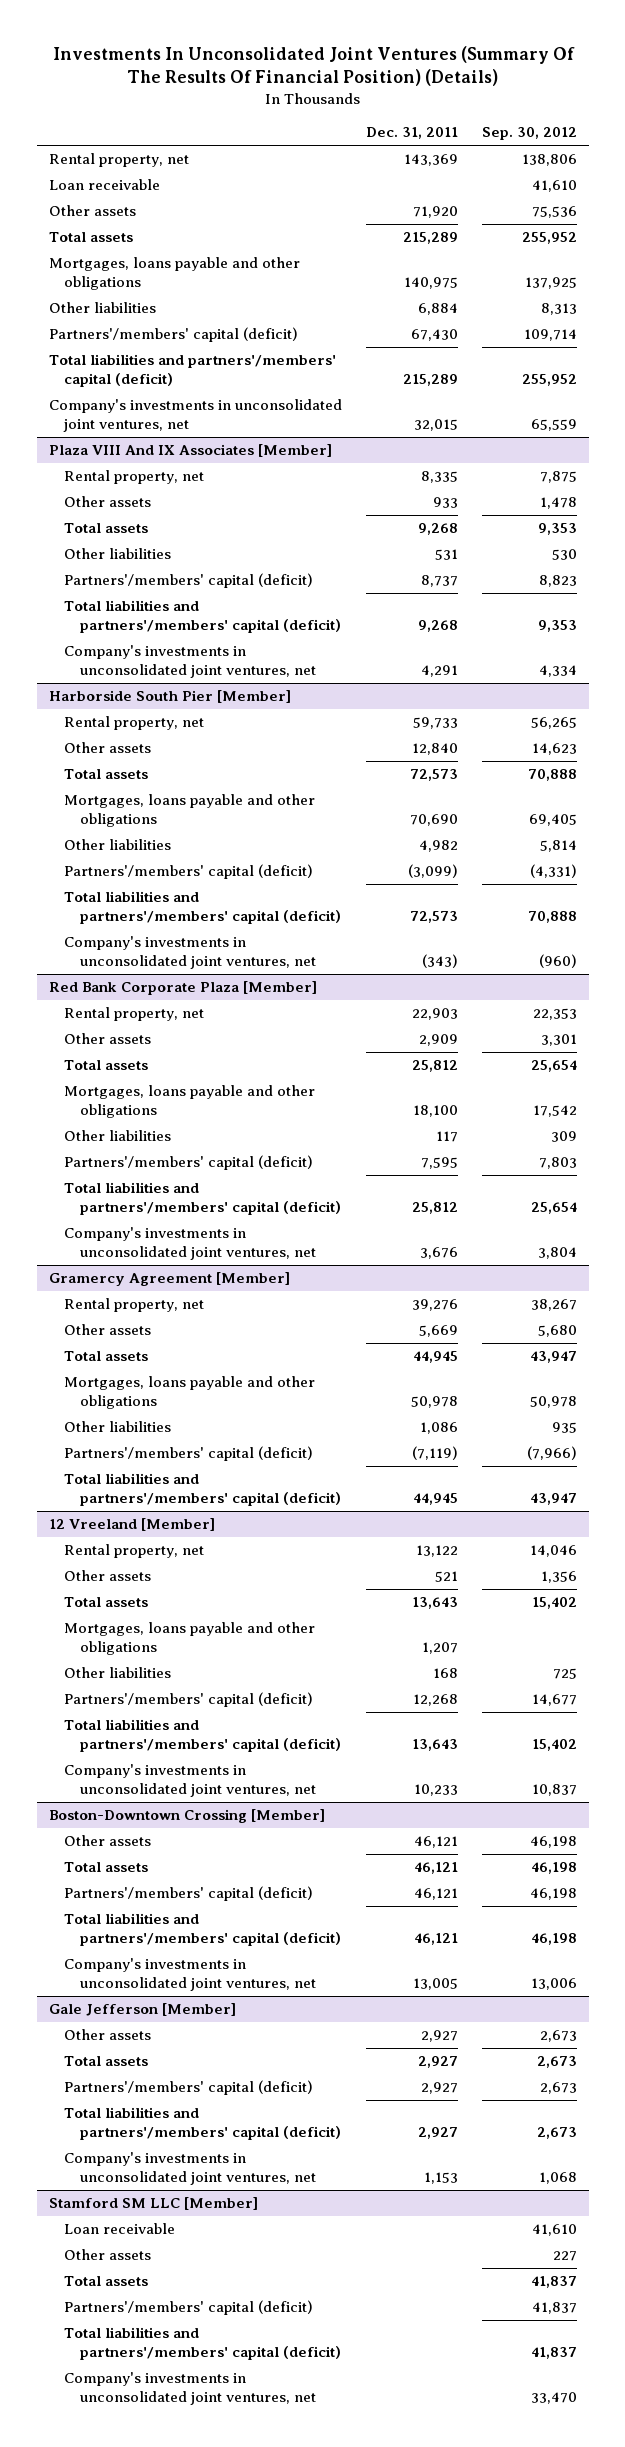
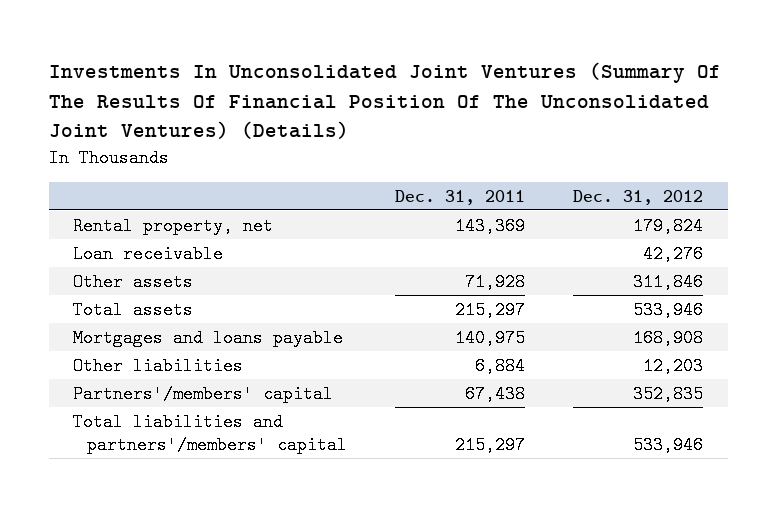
[52,46,575,87] Investments In Unconsolidated Joint Ventures (Summary Of The Results Of Financial Position) (Details) -> [48,62,721,140] Investments In Unconsolidated Joint Ventures (Summary Of The Results Of Financial Position Of The Unconsolidated Joint Ventures) (Details)
[481,127,577,141] Sep. 30, 2012 -> none
none -> [573,189,704,205] Dec. 31, 2012
[412,206,458,219] 71,920 -> [465,272,526,291] 71,928
[402,232,458,245] 215,289 -> [455,300,526,319] 215,297
[48,257,300,291] Mortgages, loans payable and other obligations -> [72,328,343,347] Mortgages and loans payable
[48,399,342,433] Company's investments in unconsolidated joint ventures, net -> none
[48,444,332,458] Plaza VIII And IX Associates [Member] -> none
[64,470,205,485] Rental property, net -> none
[64,496,152,508] Other assets -> none
[64,523,149,534] Total assets -> none
[64,548,172,560] Other liabilities -> none
[64,573,314,589] Partners'/members' capital (deficit) -> none
[64,600,341,634] Total liabilities and partners'/members' capital (deficit) -> none
[64,645,316,679] Company's investments in unconsolidated joint ventures, net -> none
[48,690,291,704] Harborside South Pier [Member] -> none
[64,716,205,731] Rental property, net -> none
[64,742,152,754] Other assets -> none
[64,769,149,780] Total assets -> none
[64,794,316,828] Mortgages, loans payable and other obligations -> none
[64,839,172,851] Other liabilities -> none
[64,864,314,880] Partners'/members' capital (deficit) -> none
[64,891,341,925] Total liabilities and partners'/members' capital (deficit) -> none
[64,936,316,970] Company's investments in unconsolidated joint ventures, net -> none
[48,981,317,996] Red Bank Corporate Plaza [Member] -> none
[64,1007,205,1022] Rental property, net -> none
[64,1033,152,1045] Other assets -> none
[64,1060,149,1071] Total assets -> none
[64,1085,316,1119] Mortgages, loans payable and other obligations -> none
[64,1130,172,1142] Other liabilities -> none
[64,1155,314,1171] Partners'/members' capital (deficit) -> none
[64,1182,341,1216] Total liabilities and partners'/members' capital (deficit) -> none
[64,1227,316,1261] Company's investments in unconsolidated joint ventures, net -> none
[48,1272,290,1287] Gramercy Agreement [Member] -> none
[64,1298,205,1313] Rental property, net -> none
[64,1324,152,1336] Other assets -> none
[64,1351,149,1362] Total assets -> none
[64,1376,316,1410] Mortgages, loans payable and other obligations -> none
[64,1421,172,1433] Other liabilities -> none
[64,1446,314,1462] Partners'/members' capital (deficit) -> none
[64,1473,341,1507] Total liabilities and partners'/members' capital (deficit) -> none
[48,1518,215,1532] 12 Vreeland [Member] -> none
[64,1544,205,1559] Rental property, net -> none
[64,1570,152,1582] Other assets -> none
[64,1597,149,1608] Total assets -> none
[64,1622,316,1656] Mortgages, loans payable and other obligations -> none
[64,1667,172,1679] Other liabilities -> none
[64,1692,314,1708] Partners'/members' capital (deficit) -> none
[64,1719,341,1753] Total liabilities and partners'/members' capital (deficit) -> none
[64,1764,316,1798] Company's investments in unconsolidated joint ventures, net -> none
[48,1809,325,1824] Boston-Downtown Crossing [Member] -> none
[64,1835,152,1847] Other assets -> none
[64,1862,149,1873] Total assets -> none
[64,1886,314,1902] Partners'/members' capital (deficit) -> none
[64,1913,341,1947] Total liabilities and partners'/members' capital (deficit) -> none
[64,1958,316,1992] Company's investments in unconsolidated joint ventures, net -> none
[48,2003,236,2017] Gale Jefferson [Member] -> none
[64,2029,152,2041] Other assets -> none
[64,2056,149,2067] Total assets -> none
[64,2080,314,2096] Partners'/members' capital (deficit) -> none
[64,2107,341,2141] Total liabilities and partners'/members' capital (deficit) -> none
[64,2152,316,2186] Company's investments in unconsolidated joint ventures, net -> none
[48,2197,258,2211] Stamford SM LLC [Member] -> none
[64,2223,176,2235] Loan receivable -> none
[64,2249,152,2261] Other assets -> none
[64,2276,149,2287] Total assets -> none
[64,2300,314,2316] Partners'/members' capital (deficit) -> none
[64,2327,341,2361] Total liabilities and partners'/members' capital (deficit) -> none
[64,2372,316,2406] Company's investments in unconsolidated joint ventures, net -> none
[48,327,298,343] Partners'/members' capital (deficit) -> [72,384,333,403] Partners'/members' capital
[410,329,458,342] 67,430 -> [465,384,526,403] 67,438
[48,354,336,388] Total liabilities and partners'/members' capital (deficit) -> [72,412,347,454] Total liabilities and partners'/members' capital
[402,374,458,387] 215,289 -> [455,435,526,454] 215,297

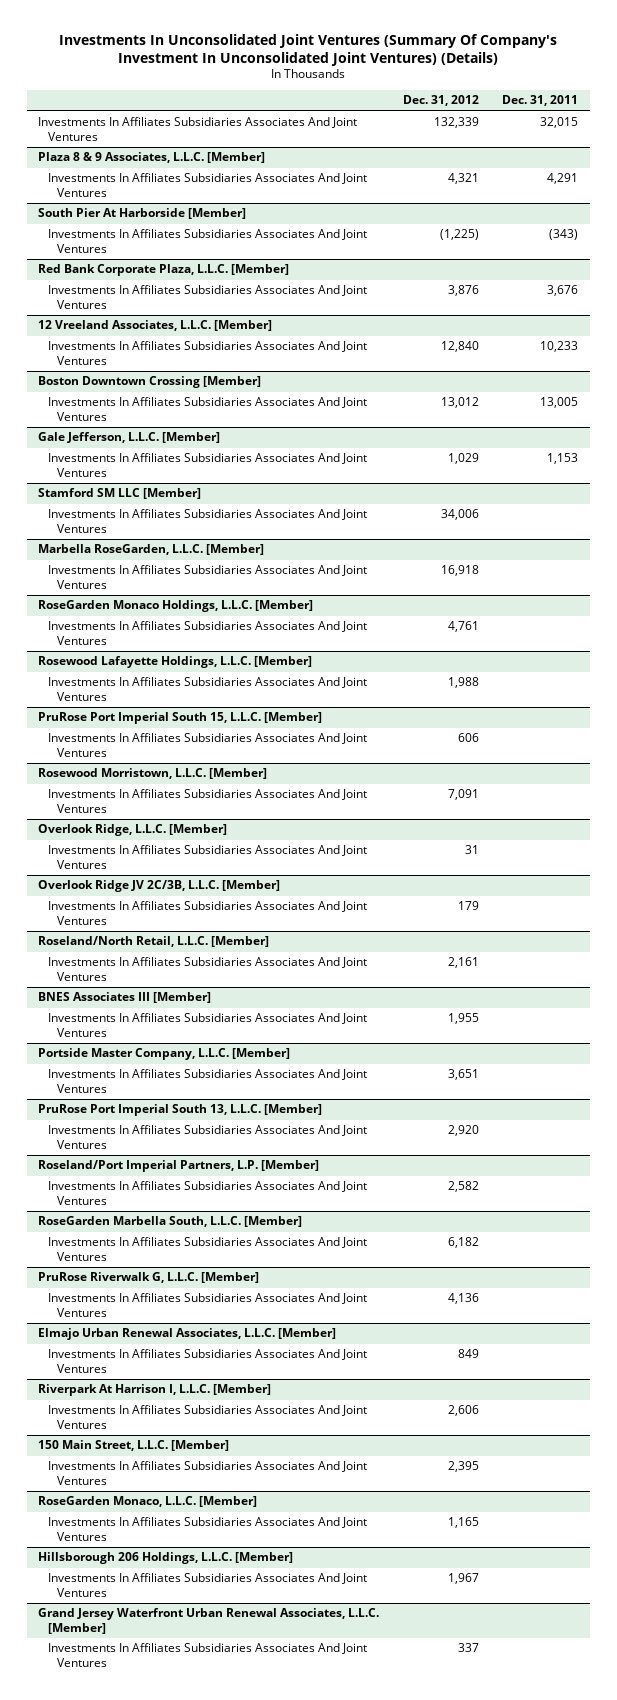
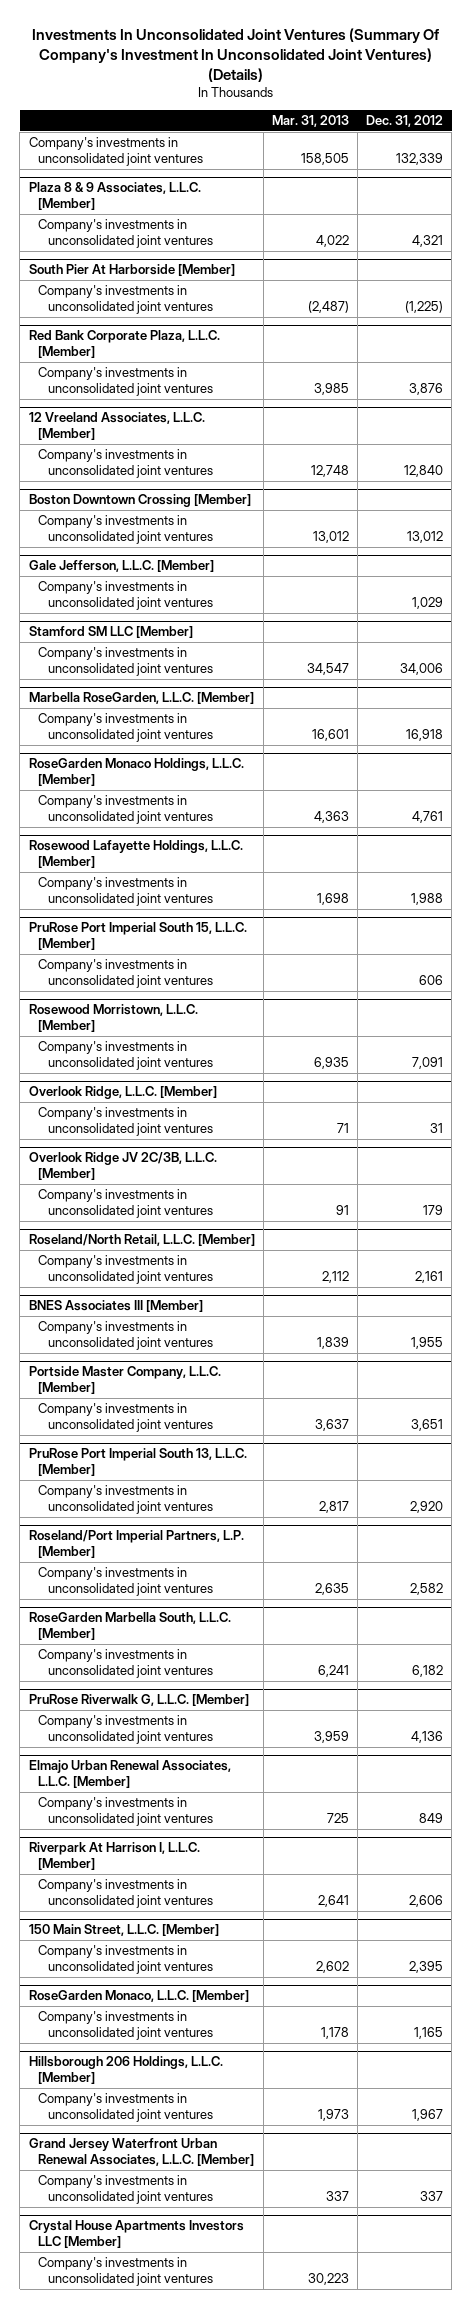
[502,95,579,107] Dec. 31, 2011 -> none
none -> [271,114,349,127] Mar. 31, 2013
[38,117,358,141] Investments In Affiliates Subsidiaries Associates And Joint Ventures -> [28,137,204,167] Company's investments in unconsolidated joint ventures
[47,173,367,197] Investments In Affiliates Subsidiaries Associates And Joint Ventures -> [38,219,214,249] Company's investments in unconsolidated joint ventures
[47,229,367,253] Investments In Affiliates Subsidiaries Associates And Joint Ventures -> [38,285,214,315] Company's investments in unconsolidated joint ventures
[47,285,367,309] Investments In Affiliates Subsidiaries Associates And Joint Ventures -> [38,367,214,397] Company's investments in unconsolidated joint ventures
[47,341,367,365] Investments In Affiliates Subsidiaries Associates And Joint Ventures -> [38,449,214,479] Company's investments in unconsolidated joint ventures
[47,397,367,421] Investments In Affiliates Subsidiaries Associates And Joint Ventures -> [38,515,214,545] Company's investments in unconsolidated joint ventures
[47,453,367,477] Investments In Affiliates Subsidiaries Associates And Joint Ventures -> [38,581,214,611] Company's investments in unconsolidated joint ventures
[47,509,367,533] Investments In Affiliates Subsidiaries Associates And Joint Ventures -> [38,647,214,677] Company's investments in unconsolidated joint ventures
[47,565,367,589] Investments In Affiliates Subsidiaries Associates And Joint Ventures -> [38,713,214,743] Company's investments in unconsolidated joint ventures
[47,621,367,645] Investments In Affiliates Subsidiaries Associates And Joint Ventures -> [38,795,214,825] Company's investments in unconsolidated joint ventures
[47,677,367,701] Investments In Affiliates Subsidiaries Associates And Joint Ventures -> [38,877,214,907] Company's investments in unconsolidated joint ventures
[47,733,367,757] Investments In Affiliates Subsidiaries Associates And Joint Ventures -> [38,959,214,989] Company's investments in unconsolidated joint ventures
[47,789,367,813] Investments In Affiliates Subsidiaries Associates And Joint Ventures -> [38,1041,214,1071] Company's investments in unconsolidated joint ventures
[47,845,367,869] Investments In Affiliates Subsidiaries Associates And Joint Ventures -> [38,1107,214,1137] Company's investments in unconsolidated joint ventures
[47,901,367,925] Investments In Affiliates Subsidiaries Associates And Joint Ventures -> [38,1189,214,1219] Company's investments in unconsolidated joint ventures
[47,957,367,981] Investments In Affiliates Subsidiaries Associates And Joint Ventures -> [38,1255,214,1285] Company's investments in unconsolidated joint ventures
[47,1013,367,1037] Investments In Affiliates Subsidiaries Associates And Joint Ventures -> [38,1321,214,1351] Company's investments in unconsolidated joint ventures
[47,1069,367,1093] Investments In Affiliates Subsidiaries Associates And Joint Ventures -> [38,1403,214,1433] Company's investments in unconsolidated joint ventures
[47,1125,367,1149] Investments In Affiliates Subsidiaries Associates And Joint Ventures -> [38,1485,214,1515] Company's investments in unconsolidated joint ventures
[47,1181,367,1205] Investments In Affiliates Subsidiaries Associates And Joint Ventures -> [38,1567,214,1597] Company's investments in unconsolidated joint ventures
[47,1237,367,1261] Investments In Affiliates Subsidiaries Associates And Joint Ventures -> [38,1649,214,1679] Company's investments in unconsolidated joint ventures
[47,1293,367,1317] Investments In Affiliates Subsidiaries Associates And Joint Ventures -> [38,1715,214,1745] Company's investments in unconsolidated joint ventures
[47,1349,367,1373] Investments In Affiliates Subsidiaries Associates And Joint Ventures -> [38,1797,214,1827] Company's investments in unconsolidated joint ventures
[47,1405,367,1429] Investments In Affiliates Subsidiaries Associates And Joint Ventures -> [38,1879,214,1909] Company's investments in unconsolidated joint ventures
[47,1461,367,1485] Investments In Affiliates Subsidiaries Associates And Joint Ventures -> [38,1945,214,1975] Company's investments in unconsolidated joint ventures
[47,1517,367,1541] Investments In Affiliates Subsidiaries Associates And Joint Ventures -> [38,2011,214,2041] Company's investments in unconsolidated joint ventures
[47,1573,367,1597] Investments In Affiliates Subsidiaries Associates And Joint Ventures -> [38,2093,214,2123] Company's investments in unconsolidated joint ventures
[47,1643,367,1667] Investments In Affiliates Subsidiaries Associates And Joint Ventures -> [38,2175,214,2205] Company's investments in unconsolidated joint ventures
none -> [28,2220,244,2249] Crystal House Apartments Investors LLC [Member]
none -> [38,2257,214,2287] Company's investments in unconsolidated joint ventures

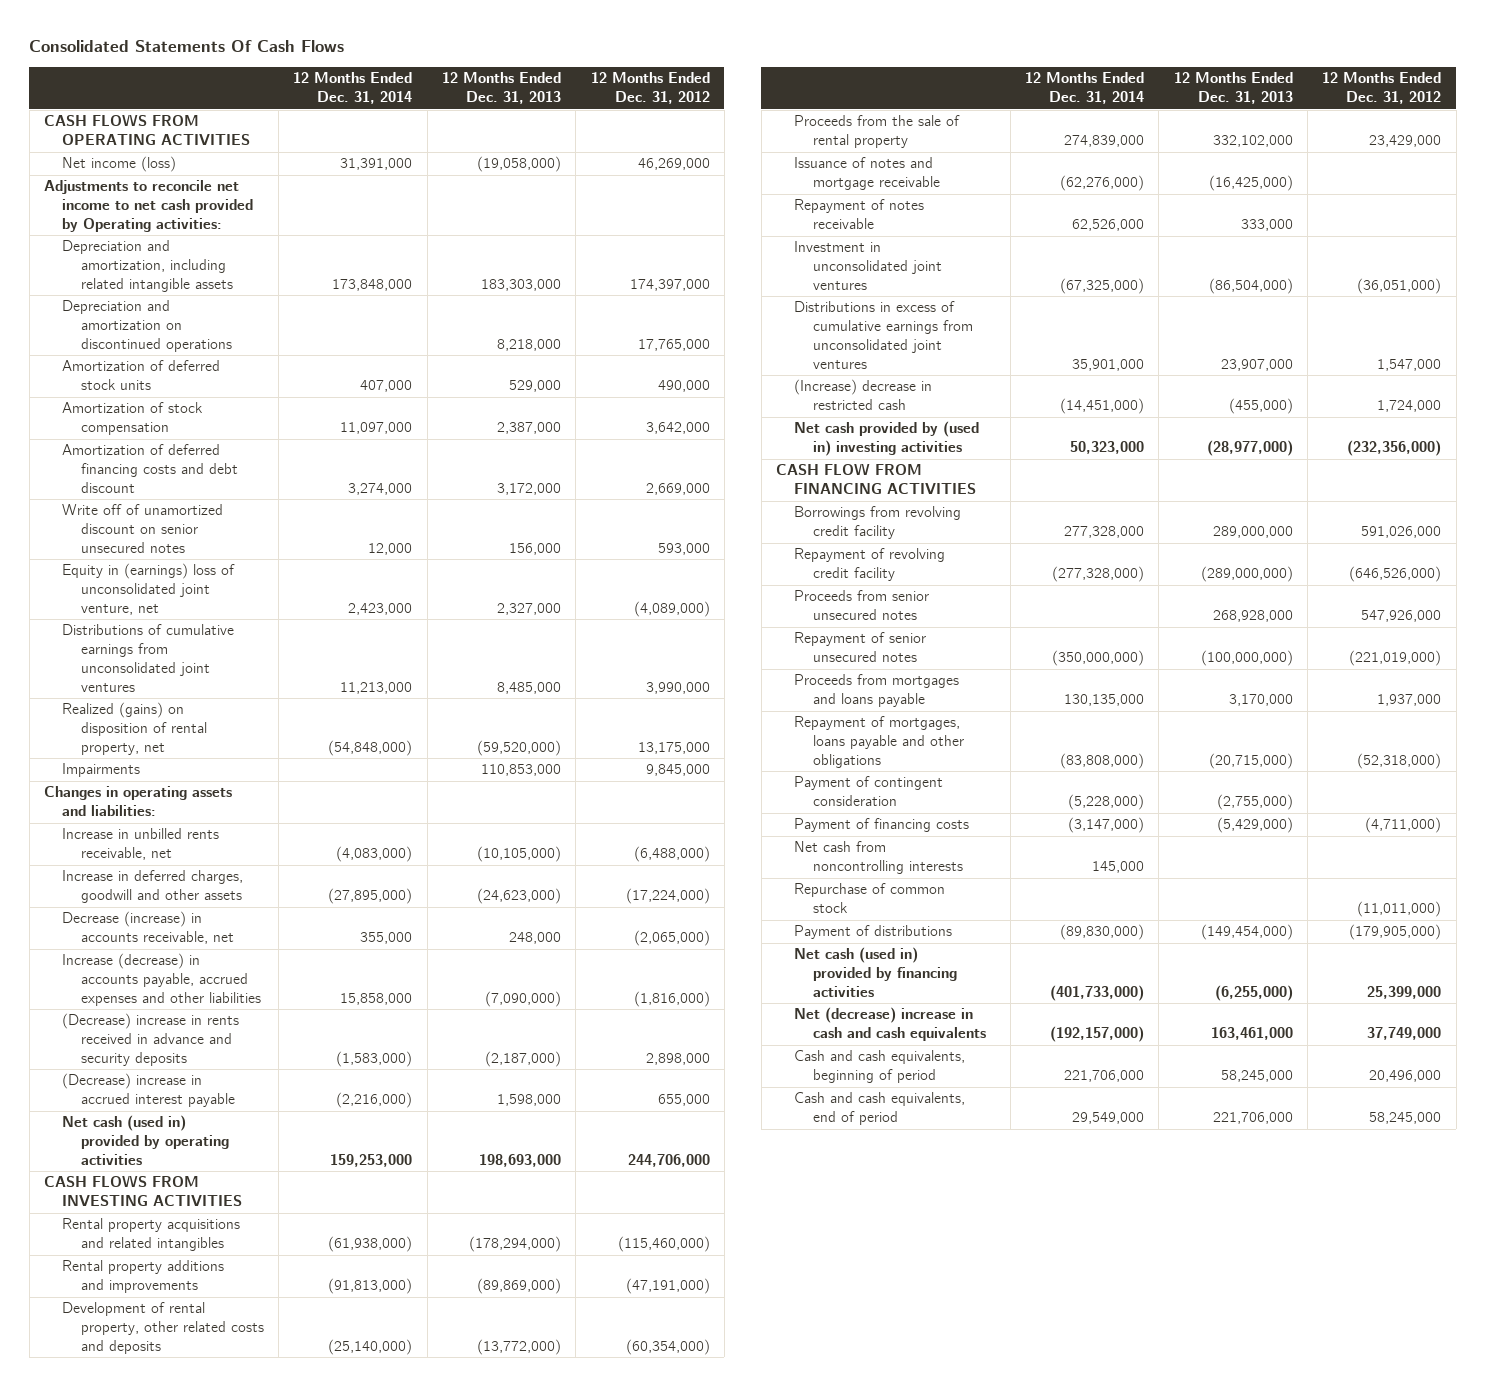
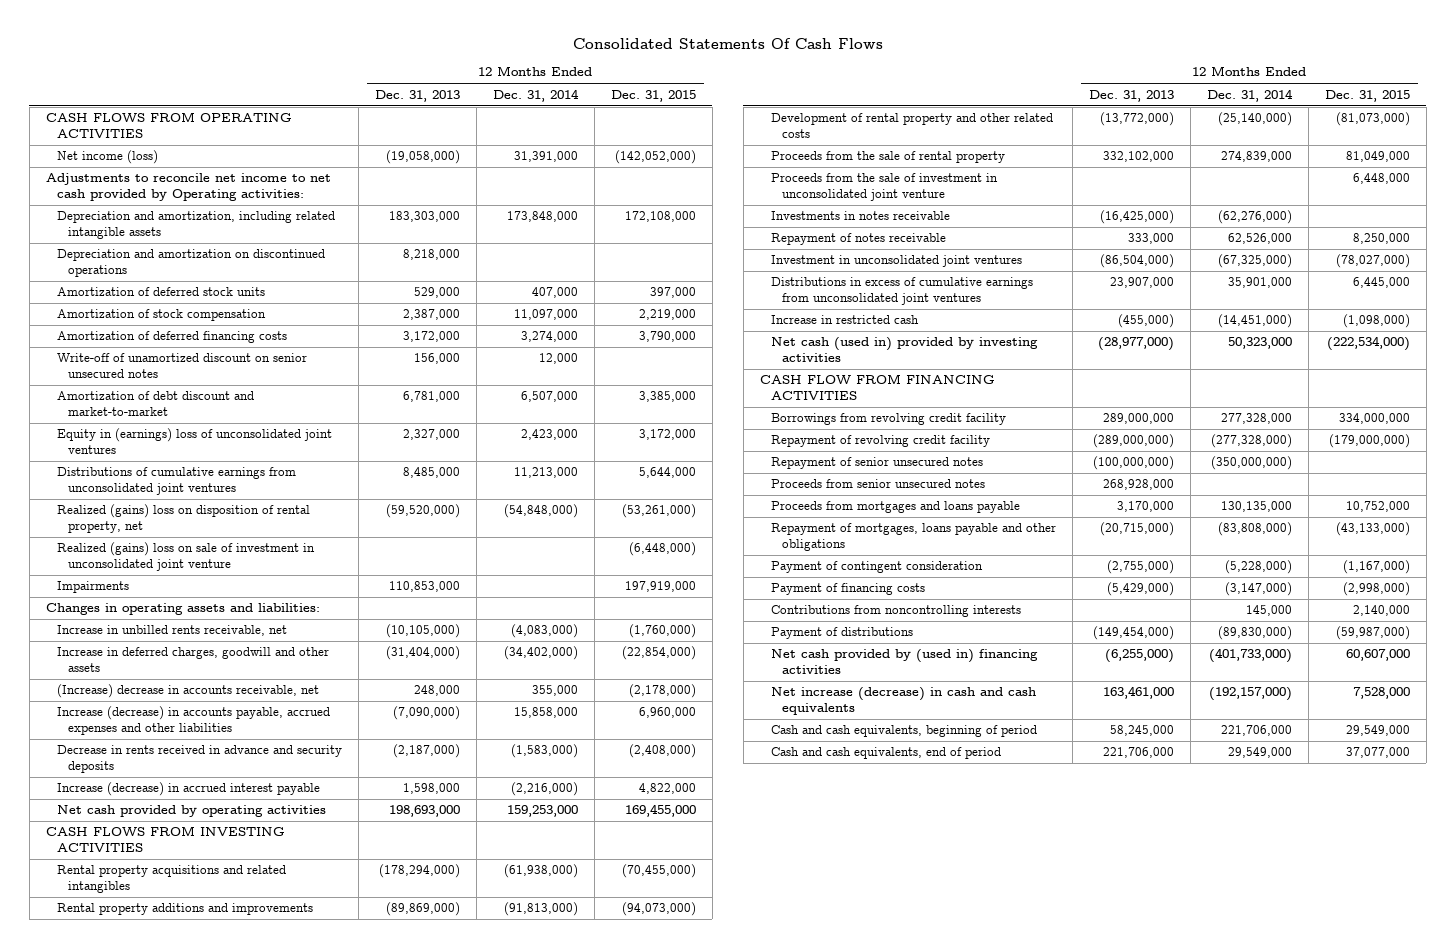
[590,72,710,105] 12 Months Ended Dec. 31, 2012 -> none
none -> [610,89,696,102] Dec. 31, 2015
[62,444,238,494] Amortization of deferred financing costs and debt discount -> [57,331,288,344] Amortization of deferred financing costs
[62,504,224,554] Write off of unamortized discount on senior unsecured notes -> [57,353,308,379] Write-off of unamortized discount on senior unsecured notes
none -> [57,391,255,417] Amortization of debt discount and market-to-market
[62,563,236,616] Equity in (earnings) loss of unconsolidated joint venture, net -> [57,428,333,455] Equity in (earnings) loss of unconsolidated joint ventures
[62,702,207,756] Realized (gains) on disposition of rental property, net -> [57,504,311,534] Realized (gains) loss on disposition of rental property, net
none -> [57,542,316,572] Realized (gains) loss on sale of investment in unconsolidated joint venture
[328,888,413,905] (27,895,000) -> [503,646,578,661] (34,402,000)
[476,888,561,905] (24,623,000) -> [385,646,460,661] (31,404,000)
[62,911,234,945] Decrease (increase) in accounts receivable, net -> [57,684,320,699] (Increase) decrease in accounts receivable, net
[62,1013,240,1067] (Decrease) increase in rents received in advance and security deposits -> [57,745,343,774] Decrease in rents received in advance and security deposits
[62,1073,235,1108] (Decrease) increase in accrued interest payable -> [57,782,321,797] Increase (decrease) in accrued interest payable
[62,1115,229,1166] Net cash (used in) provided by operating activities -> [57,805,327,818] Net cash provided by operating activities
[62,1302,264,1355] Development of rental property, other related costs and deposits -> [771,113,1054,139] Development of rental property and other related costs
none -> [771,173,999,202] Proceeds from the sale of investment in unconsolidated joint venture
[794,157,940,191] Issuance of notes and mortgage receivable -> [771,211,951,221] Investments in notes receivable
[794,379,933,411] (Increase) decrease in restricted cash -> [771,315,920,325] Increase in restricted cash
[794,421,980,457] Net cash provided by (used in) investing activities -> [771,337,1039,363] Net cash (used in) provided by investing activities
[794,590,930,621] Proceeds from senior unsecured notes -> [771,479,986,489] Proceeds from senior unsecured notes
[794,883,946,914] Repurchase of common stock -> none
[794,841,963,875] Net cash from noncontrolling interests -> [771,605,1022,618] Contributions from noncontrolling interests
[794,947,957,998] Net cash (used in) provided by financing activities -> [771,649,1039,675] Net cash provided by (used in) financing activities
[794,1007,986,1042] Net (decrease) increase in cash and cash equivalents -> [771,687,1037,716] Net increase (decrease) in cash and cash equivalents

